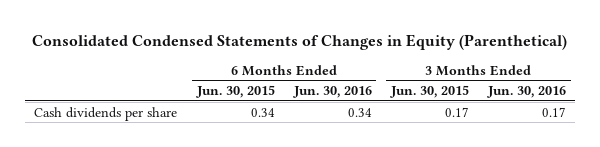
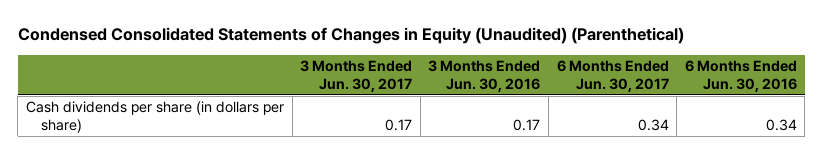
[32,34,568,51] Consolidated Condensed Statements of Changes in Equity (Parenthetical) -> [17,27,684,45] Condensed Consolidated Statements of Changes in Equity (Unaudited) (Parenthetical)
[195,85,275,99] Jun. 30, 2015 -> none
[389,85,469,99] Jun. 30, 2015 -> none
none -> [300,59,413,92] 3 Months Ended Jun. 30, 2017
none -> [556,59,669,92] 6 Months Ended Jun. 30, 2017
[34,106,178,121] Cash dividends per share -> [25,101,284,134] Cash dividends per share (in dollars per share)

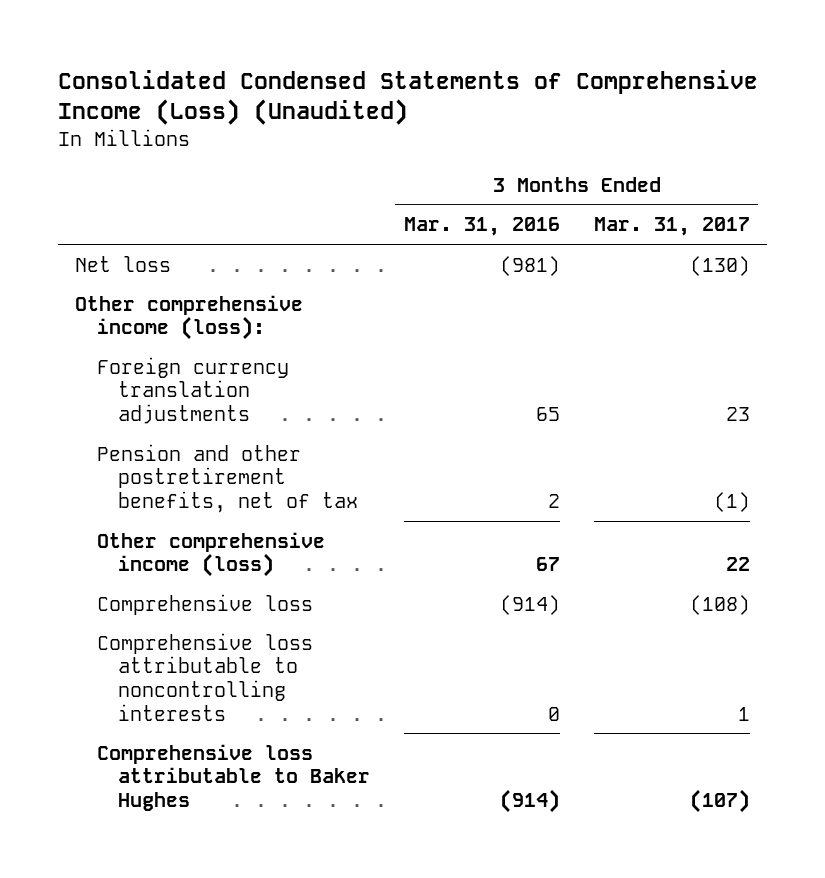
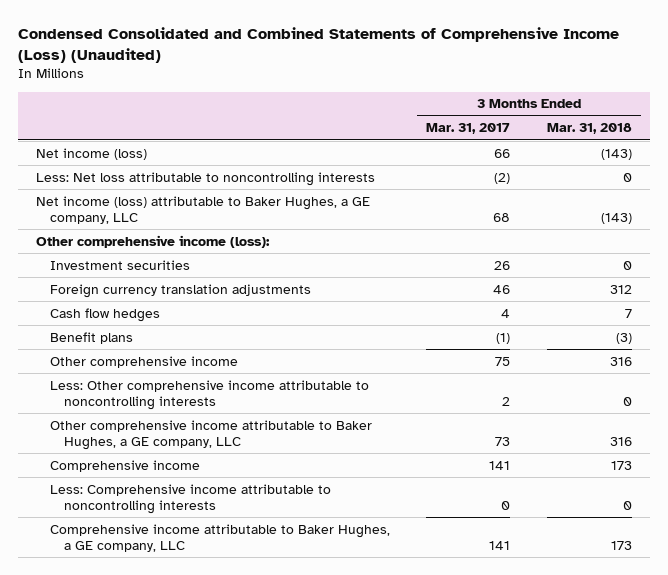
[58,69,759,126] Consolidated Condensed Statements of Comprehensive Income (Loss) (Unaudited) -> [17,26,619,63] Condensed Consolidated and Combined Statements of Comprehensive Income (Loss) (Unaudited)
[403,217,560,237] Mar. 31, 2016 -> none
none -> [546,123,632,135] Mar. 31, 2018
[75,255,172,272] Net loss -> [35,147,147,160] Net income (loss)
[689,255,750,276] (130) -> [494,148,511,158] 66
none -> [35,171,375,186] Less: Net loss attributable to noncontrolling interests
none -> [35,195,370,224] Net income (loss) attributable to Baker Hughes, a GE company, LLC
none -> [50,259,191,270] Investment securities
[725,406,750,421] 23 -> [493,284,511,294] 46
none -> [50,307,161,322] Cash flow hedges
[96,443,359,513] Pension and other postretirement benefits, net of tax -> [50,331,134,344] Benefit plans
[96,531,325,578] Other comprehensive income (loss) -> [50,355,239,368] Other comprehensive income
[725,557,750,572] 22 -> [495,356,511,366] 75
none -> [50,379,370,410] Less: Other comprehensive income attributable to noncontrolling interests
none -> [50,419,373,450] Other comprehensive income attributable to Baker Hughes, a GE company, LLC
[96,593,313,615] Comprehensive loss -> [50,459,201,472] Comprehensive income
[689,594,750,615] (108) -> [489,460,511,470] 141
[96,632,313,721] Comprehensive loss attributable to noncontrolling interests -> [50,483,332,514] Less: Comprehensive income attributable to noncontrolling interests
[737,706,750,721] 1 -> [501,500,511,510] 0
[96,743,371,811] Comprehensive loss attributable to Baker Hughes -> [50,523,391,552] Comprehensive income attributable to Baker Hughes, a GE company, LLC
[689,788,750,813] (107) -> [489,540,511,550] 141

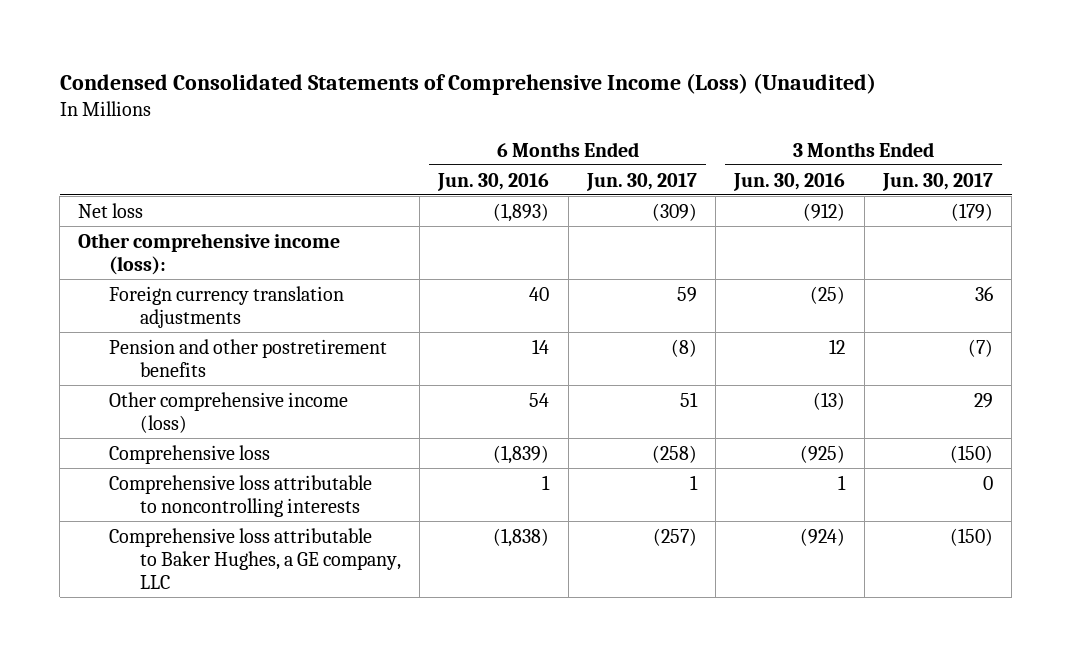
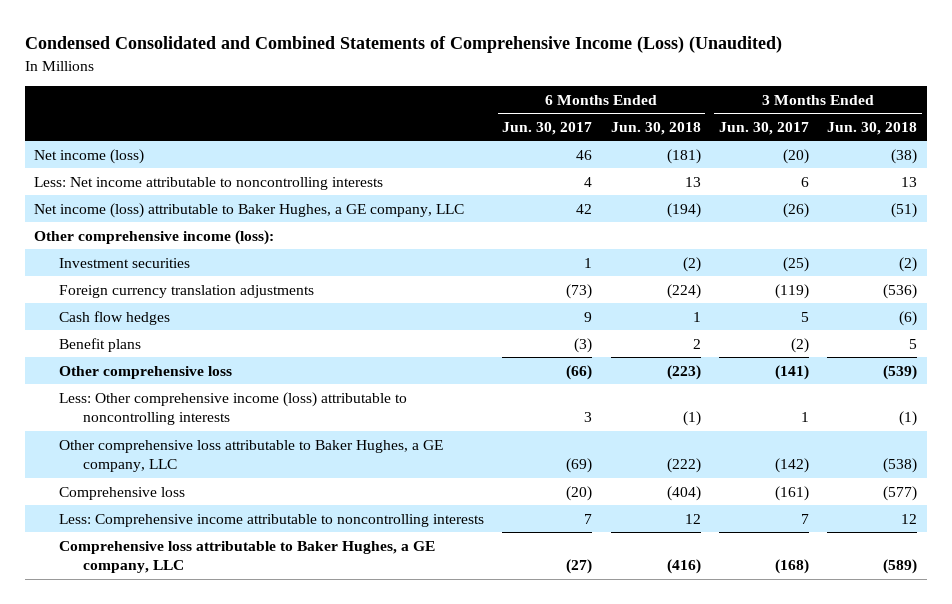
[59,72,876,95] Condensed Consolidated Statements of Comprehensive Income (Loss) (Unaudited) -> [25,36,783,54] Condensed Consolidated and Combined Statements of Comprehensive Income (Loss) (Unaudited)
[437,172,550,191] Jun. 30, 2016 -> none
[733,172,846,191] Jun. 30, 2016 -> none
none -> [610,121,701,135] Jun. 30, 2018
none -> [827,121,918,135] Jun. 30, 2018
[78,202,144,218] Net loss -> [34,148,145,164] Net income (loss)
[651,202,697,221] (309) -> [576,149,593,160] 46
[950,202,993,221] (179) -> [782,148,809,164] (20)
none -> [34,176,384,190] Less: Net income attributable to noncontrolling interests
none -> [34,202,465,218] Net income (loss) attributable to Baker Hughes, a GE company, LLC
[109,338,388,377] Pension and other postretirement benefits -> none
none -> [58,257,190,268] Investment securities
[676,286,697,302] 59 -> [566,283,593,299] (73)
[974,285,993,301] 36 -> [774,283,809,299] (119)
none -> [58,310,170,325] Cash flow hedges
none -> [58,337,141,352] Benefit plans
[109,391,349,433] Other comprehensive income (loss) -> [58,365,232,379] Other comprehensive loss
[679,391,698,407] 51 -> [566,364,593,380] (66)
[973,392,993,408] 29 -> [774,364,809,380] (141)
none -> [58,391,407,426] Less: Other comprehensive income (loss) attributable to noncontrolling interests
none -> [58,439,443,473] Other comprehensive loss attributable to Baker Hughes, a GE company, LLC
[651,444,697,463] (258) -> [566,485,593,501] (20)
[949,444,993,463] (150) -> [774,485,809,501] (161)
[109,474,373,517] Comprehensive loss attributable to noncontrolling interests -> [58,513,484,527] Less: Comprehensive income attributable to noncontrolling interests
[689,474,698,490] 1 -> [584,513,593,524] 7
[982,475,993,490] 0 -> [800,513,809,524] 7
[652,527,697,546] (257) -> [566,559,593,575] (27)
[949,527,993,546] (150) -> [774,559,809,575] (168)

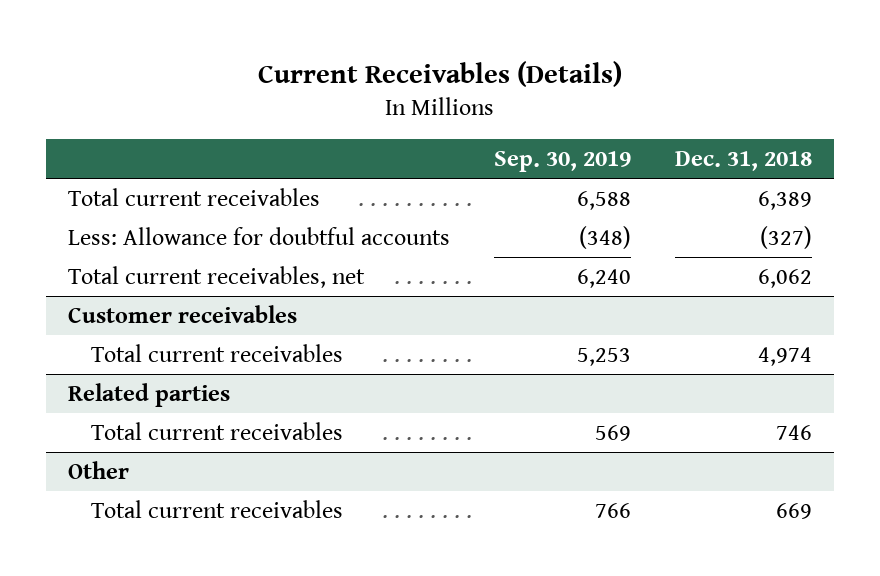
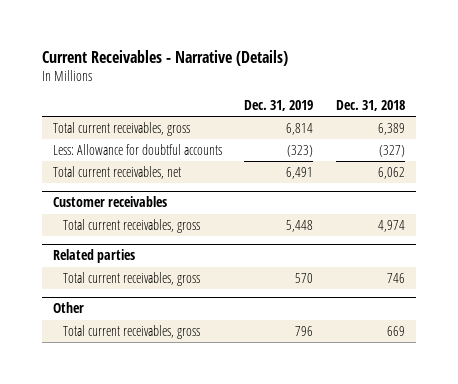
[257,61,622,88] Current Receivables (Details) -> [41,49,288,66] Current Receivables - Narrative (Details)
[493,150,631,172] Sep. 30, 2019 -> none
none -> [244,100,314,112] Dec. 31, 2019
[68,188,321,207] Total current receivables -> [52,121,190,136] Total current receivables, gross
[91,344,344,363] Total current receivables -> [63,218,201,233] Total current receivables, gross
[91,422,344,441] Total current receivables -> [63,271,201,286] Total current receivables, gross
[91,500,344,519] Total current receivables -> [63,324,201,339] Total current receivables, gross

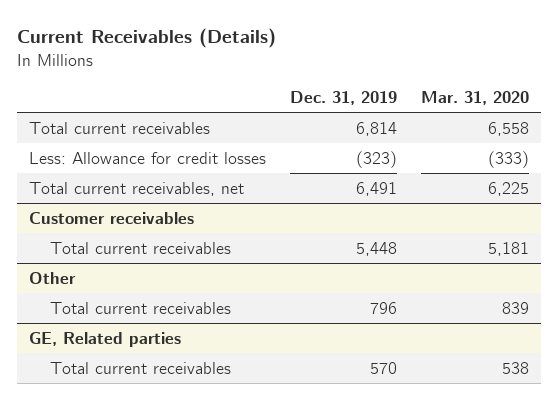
[41,49,288,66] Current Receivables - Narrative (Details) -> [17,28,277,49] Current Receivables (Details)
[335,100,405,112] Dec. 31, 2018 -> none
none -> [421,91,530,106] Mar. 31, 2020
[52,121,190,136] Total current receivables, gross -> [29,121,211,134] Total current receivables
[52,143,222,155] Less: Allowance for doubtful accounts -> [29,151,267,164] Less: Allowance for credit losses
[52,249,135,264] Related parties -> none
[63,271,201,286] Total current receivables, gross -> none
[63,218,201,233] Total current receivables, gross -> [50,241,232,254] Total current receivables
[63,324,201,339] Total current receivables, gross -> [50,301,232,314] Total current receivables
none -> [29,331,182,347] GE, Related parties
none -> [50,361,232,374] Total current receivables

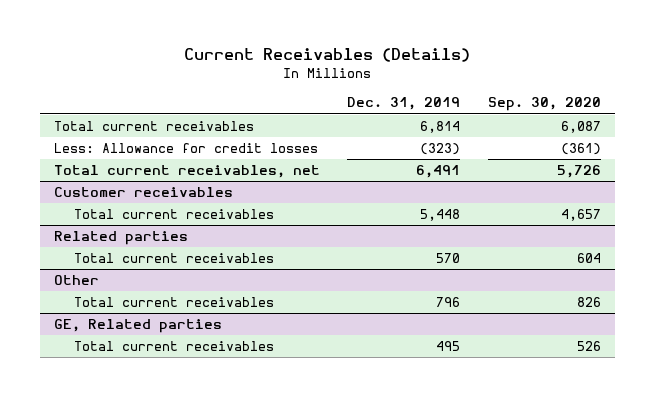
[421,91,530,106] Mar. 31, 2020 -> none
none -> [487,97,601,112] Sep. 30, 2020
none -> [53,231,188,246] Related parties
none -> [73,253,274,264] Total current receivables
[370,361,398,374] 570 -> [436,341,461,352] 495

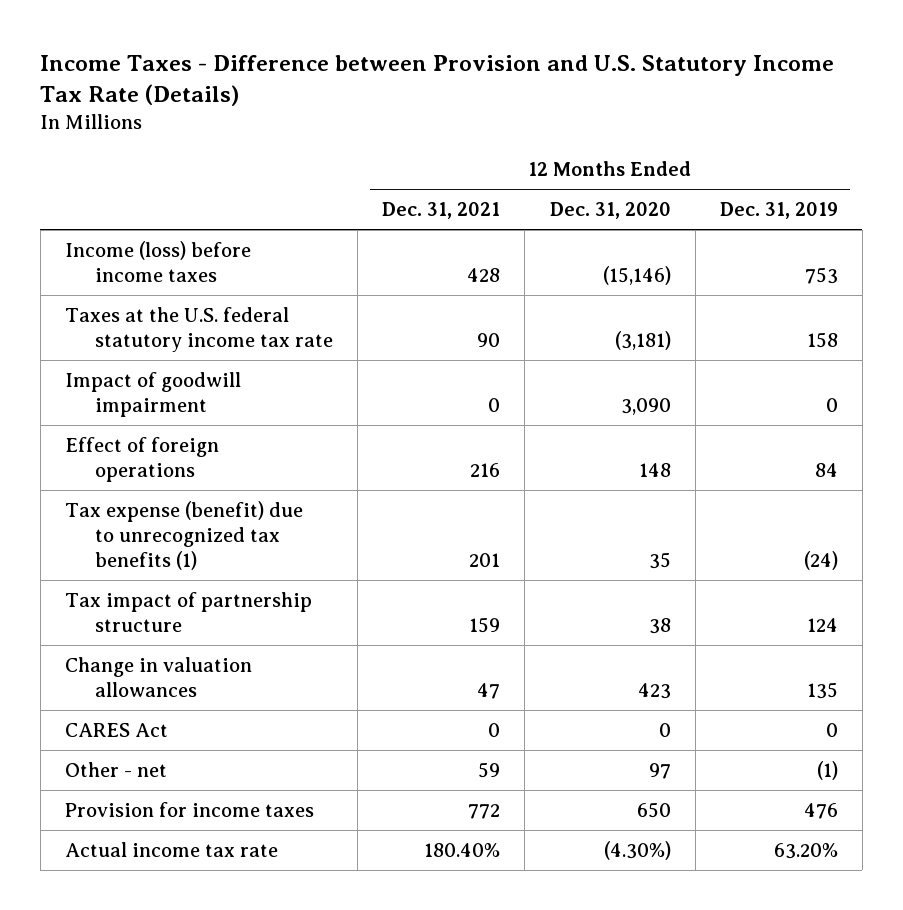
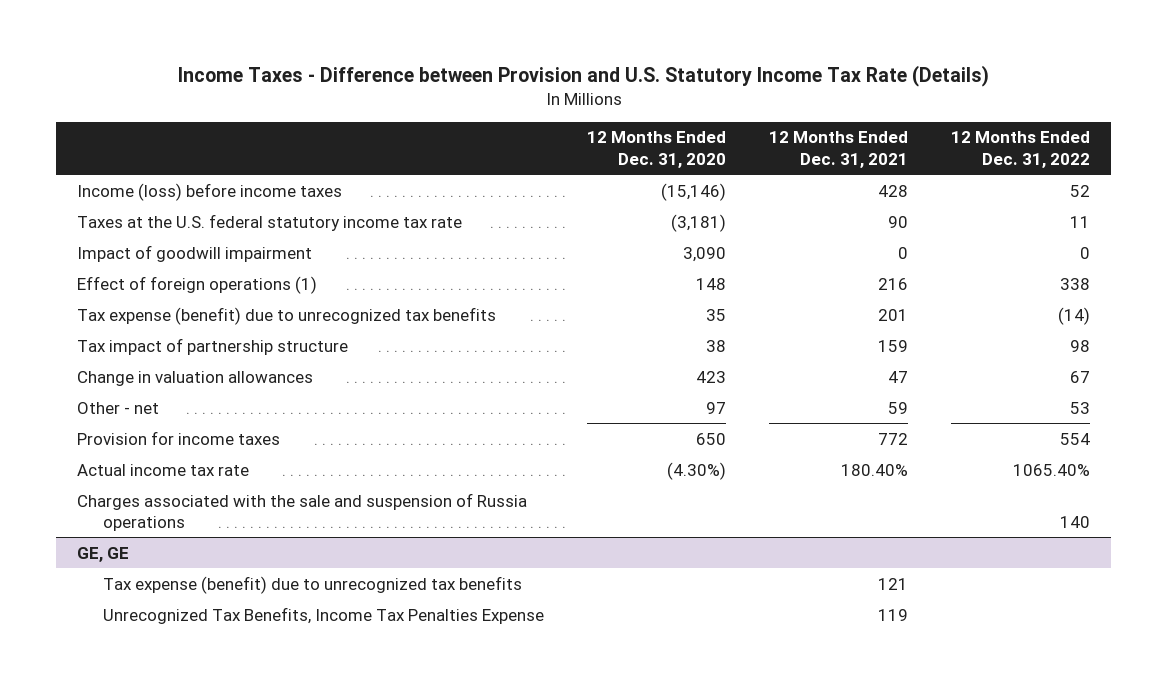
[719,202,838,220] Dec. 31, 2019 -> none
none -> [950,131,1090,168] 12 Months Ended Dec. 31, 2022
[65,436,220,483] Effect of foreign operations -> [77,275,318,294] Effect of foreign operations (1)
[65,500,304,571] Tax expense (benefit) due to unrecognized tax benefits (1) -> [77,306,497,325] Tax expense (benefit) due to unrecognized tax benefits
[65,722,169,737] CARES Act -> none
none -> [77,492,528,531] Charges associated with the sale and suspension of Russia operations
none -> [77,546,130,562] GE, GE
none -> [103,575,523,594] Tax expense (benefit) due to unrecognized tax benefits
none -> [103,606,545,624] Unrecognized Tax Benefits, Income Tax Penalties Expense

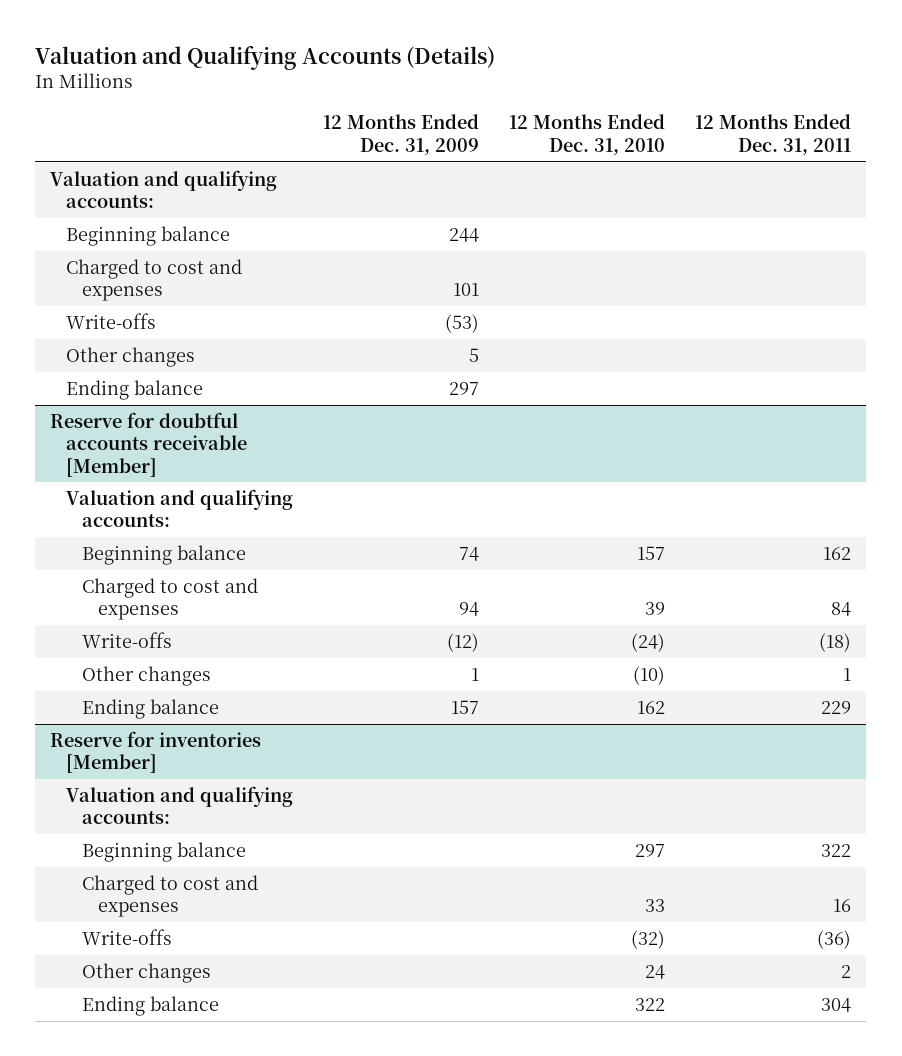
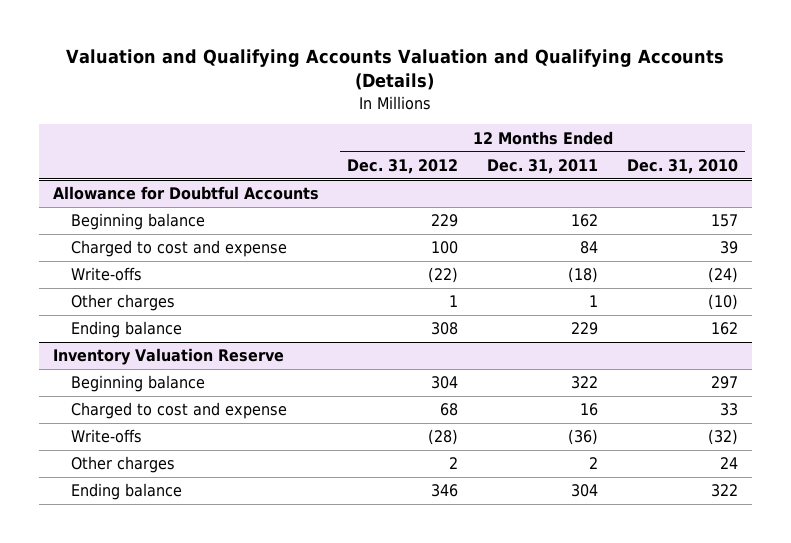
[35,45,496,70] Valuation and Qualifying Accounts (Details) -> [66,48,725,91] Valuation and Qualifying Accounts Valuation and Qualifying Accounts (Details)
[323,114,480,155] 12 Months Ended Dec. 31, 2009 -> none
none -> [347,158,459,174] Dec. 31, 2012
[50,170,278,209] Valuation and qualifying accounts: -> none
[66,226,231,247] Beginning balance -> none
[66,259,243,302] Charged to cost and expenses -> none
[66,313,157,330] Write-offs -> none
[66,347,196,368] Other changes -> none
[66,380,204,401] Ending balance -> none
[50,412,248,477] Reserve for doubtful accounts receivable [Member] -> none
[66,489,294,528] Valuation and qualifying accounts: -> none
none -> [52,186,319,201] Allowance for Doubtful Accounts
[82,578,259,621] Charged to cost and expenses -> [70,240,287,258] Charged to cost and expense
[82,666,212,687] Other changes -> [70,294,175,312] Other charges
[50,731,262,774] Reserve for inventories [Member] -> none
[66,786,294,825] Valuation and qualifying accounts: -> none
none -> [52,348,284,366] Inventory Valuation Reserve
[82,875,259,918] Charged to cost and expenses -> [70,402,287,420] Charged to cost and expense
[82,963,212,984] Other changes -> [70,456,175,474] Other charges

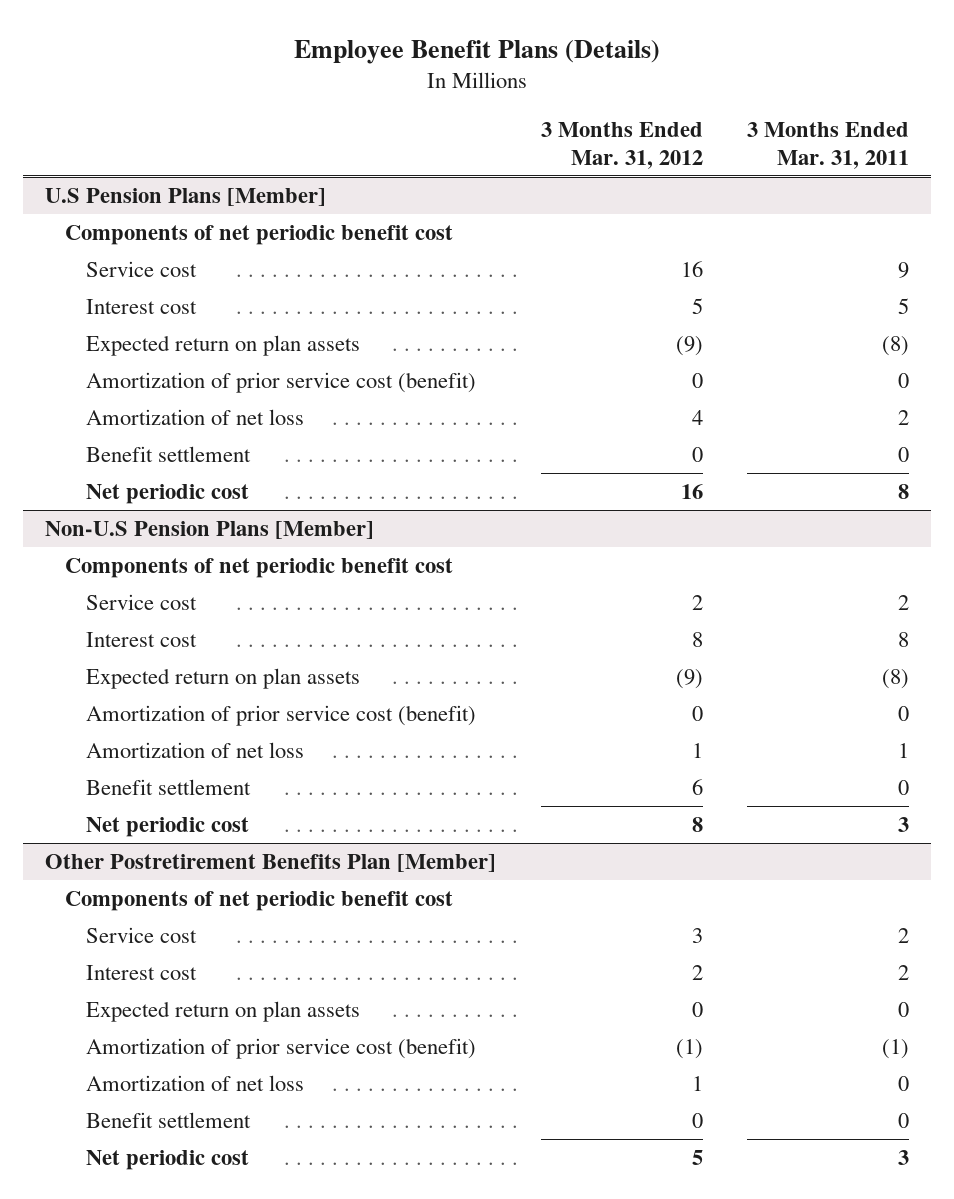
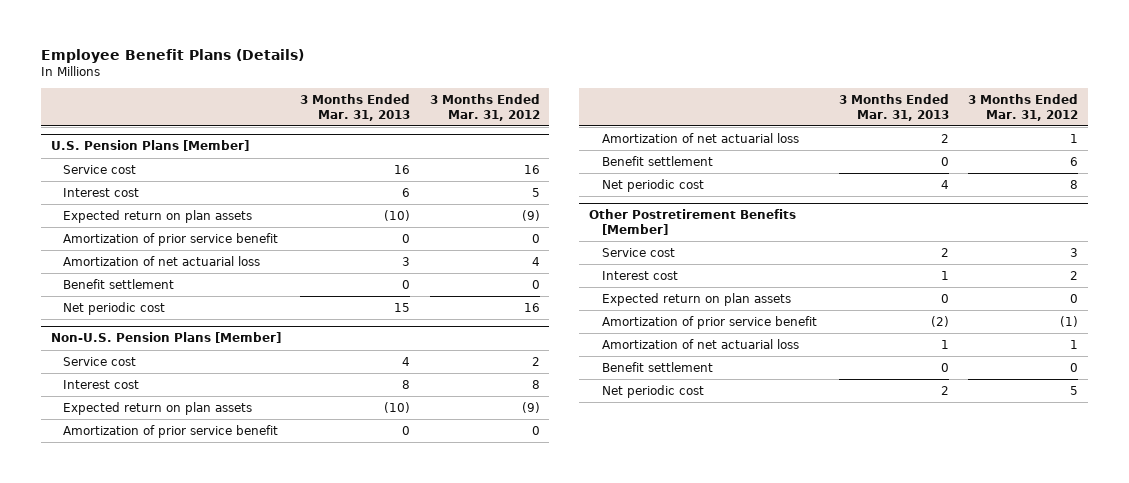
[746,121,909,169] 3 Months Ended Mar. 31, 2011 -> none
none -> [300,93,411,121] 3 Months Ended Mar. 31, 2013
[65,225,454,246] Components of net periodic benefit cost -> none
[45,188,327,207] U.S Pension Plans [Member] -> [50,140,249,152] U.S. Pension Plans [Member]
[85,372,476,394] Amortization of prior service cost (benefit) -> [63,232,279,246] Amortization of prior service benefit
[85,409,304,426] Amortization of net loss -> [63,255,261,266] Amortization of net actuarial loss
[65,558,454,579] Components of net periodic benefit cost -> none
[45,521,375,540] Non-U.S Pension Plans [Member] -> [50,332,281,344] Non-U.S. Pension Plans [Member]
[85,705,476,727] Amortization of prior service cost (benefit) -> [63,424,279,438] Amortization of prior service benefit
[85,742,304,759] Amortization of net loss -> [601,132,799,143] Amortization of net actuarial loss
[65,891,454,912] Components of net periodic benefit cost -> none
[45,854,497,873] Other Postretirement Benefits Plan [Member] -> [589,209,797,236] Other Postretirement Benefits [Member]
[85,1038,476,1060] Amortization of prior service cost (benefit) -> [601,315,817,329] Amortization of prior service benefit
[85,1075,304,1092] Amortization of net loss -> [601,338,799,349] Amortization of net actuarial loss

